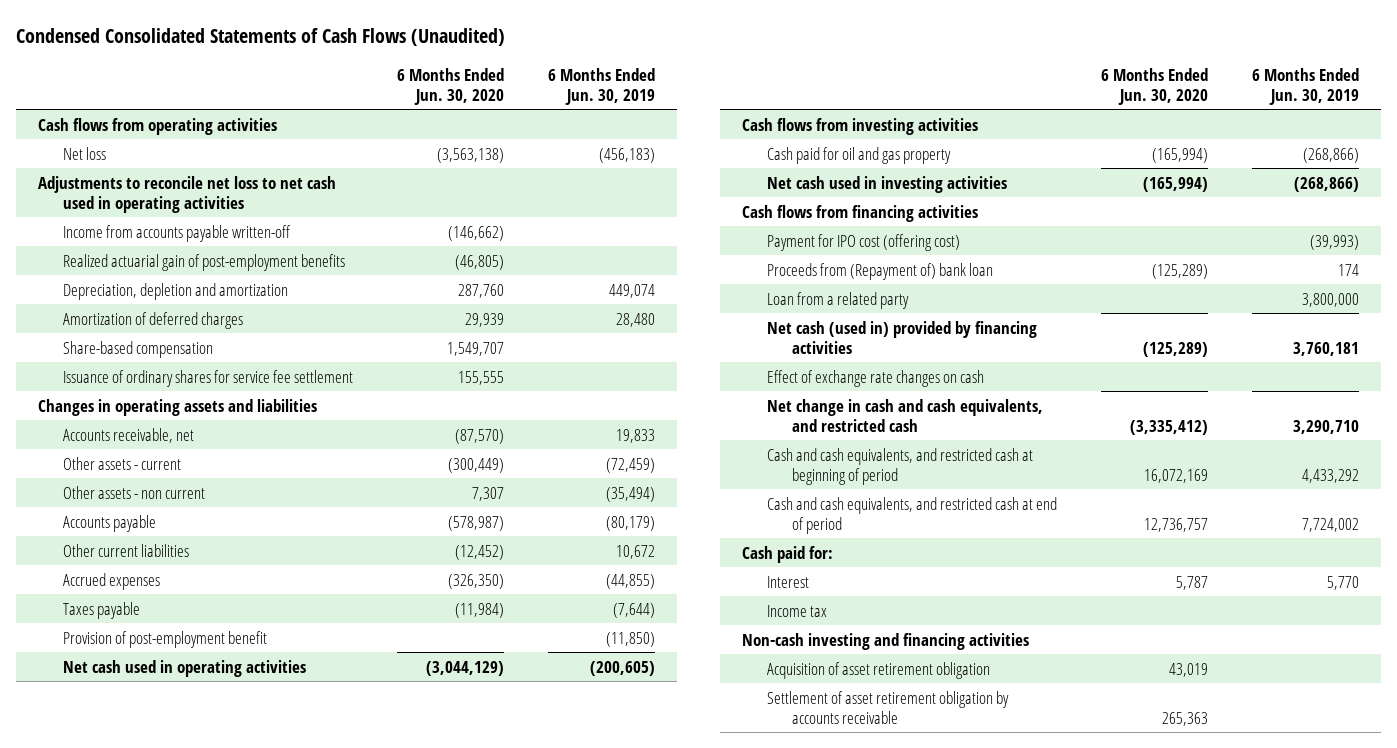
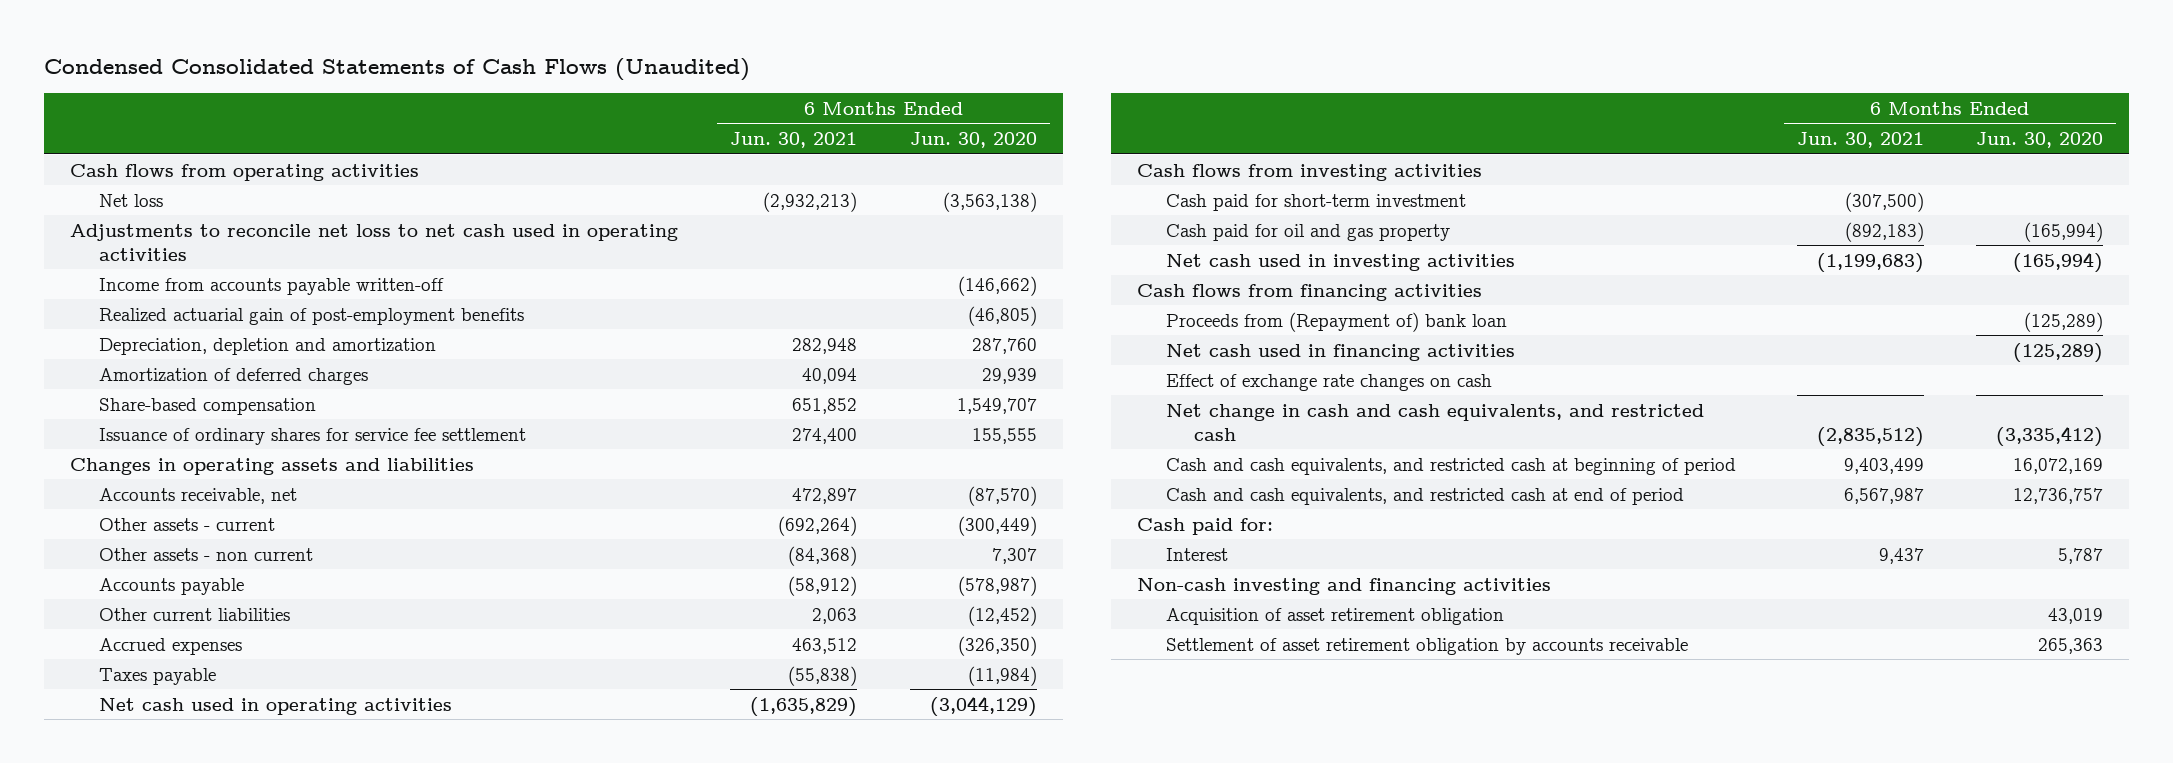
[548,67,656,105] 6 Months Ended Jun. 30, 2019 -> none
none -> [730,132,858,149] Jun. 30, 2021
[63,630,268,648] Provision of post-employment benefit -> none
none -> [1165,193,1466,211] Cash paid for short-term investment
[766,233,960,251] Payment for IPO cost (offering cost) -> none
[766,291,909,309] Loan from a related party -> none
[766,320,1037,354] Net cash (used in) provided by financing activities -> [1165,343,1515,361] Net cash used in financing activities
[766,604,827,617] Income tax -> none

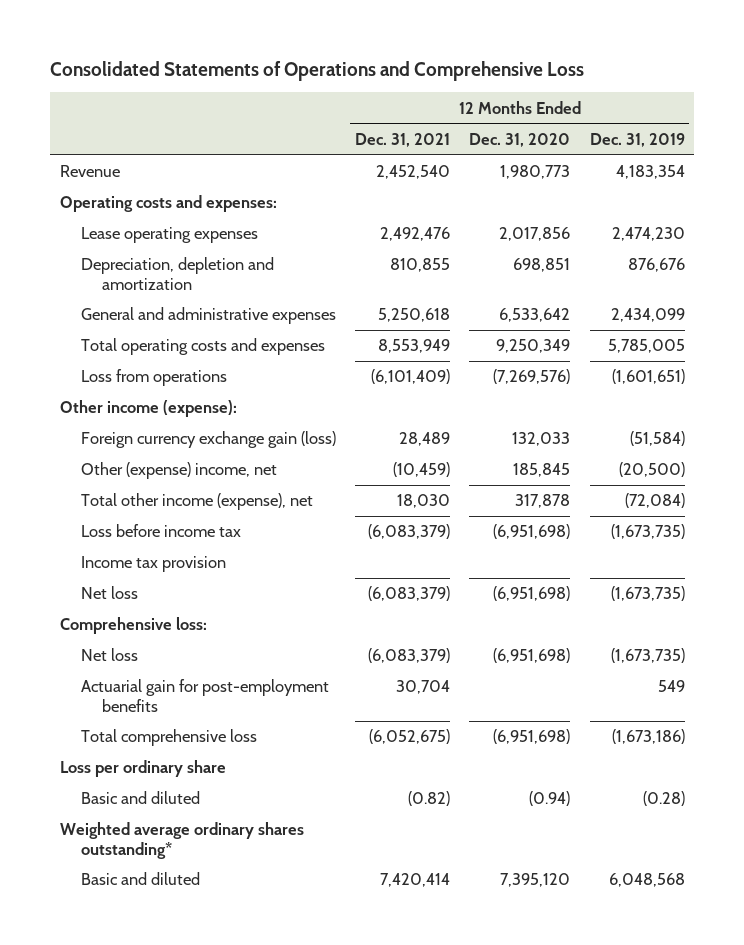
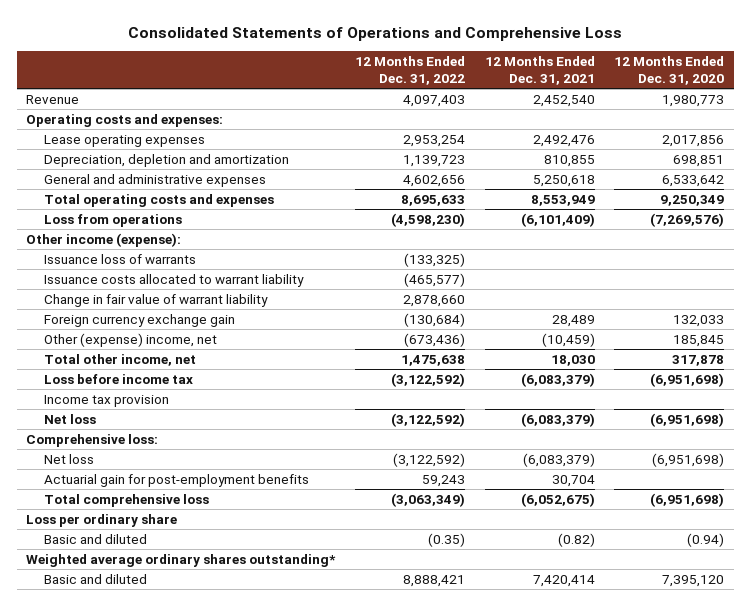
[589,133,685,148] Dec. 31, 2019 -> none
none -> [355,56,466,85] 12 Months Ended Dec. 31, 2022
none -> [44,253,197,264] Issuance loss of warrants
none -> [44,273,305,287] Issuance costs allocated to warrant liability
none -> [44,293,269,307] Change in fair value of warrant liability
[80,431,336,449] Foreign currency exchange gain (loss) -> [44,313,236,327] Foreign currency exchange gain
[80,493,313,511] Total other income (expense), net -> [44,353,197,366] Total other income, net

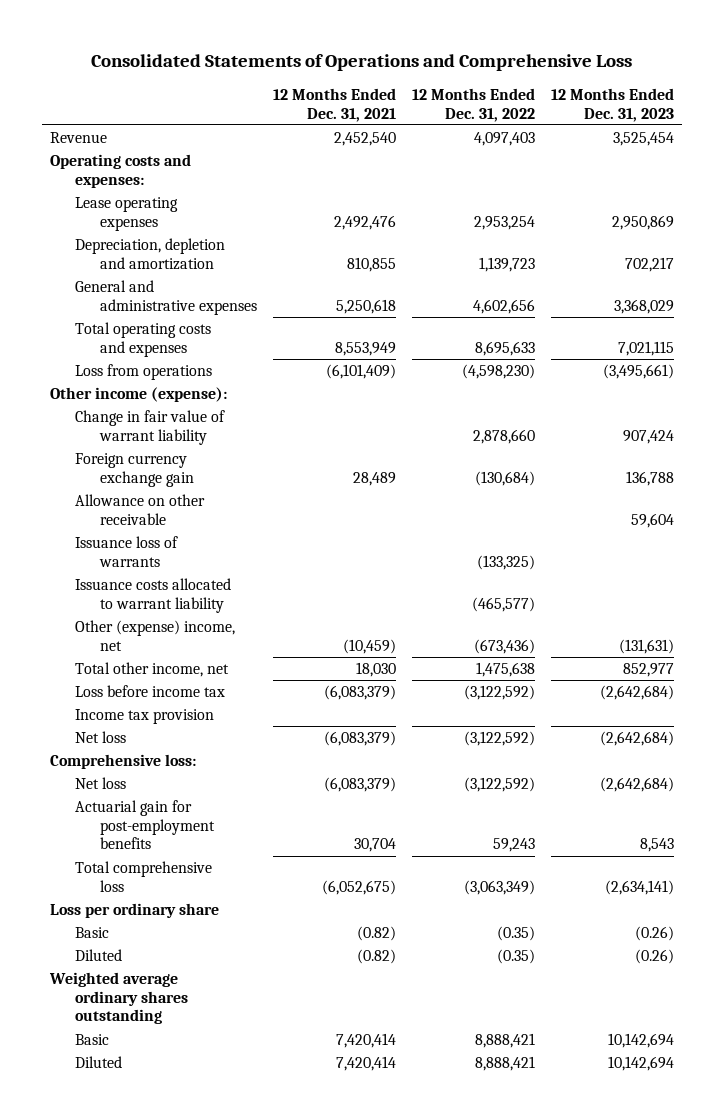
[614,56,725,85] 12 Months Ended Dec. 31, 2020 -> none
none -> [550,87,674,122] 12 Months Ended Dec. 31, 2023
none -> [75,493,206,525] Allowance on other receivable
[44,253,197,264] Issuance loss of warrants -> [75,535,179,567] Issuance loss of warrants
[44,273,305,287] Issuance costs allocated to warrant liability -> [75,577,232,613] Issuance costs allocated to warrant liability
[44,533,148,544] Basic and diluted -> [75,926,110,938] Basic
none -> [75,948,123,961] Diluted
[26,553,337,567] Weighted average ordinary shares outstanding* -> [49,971,189,1025] Weighted average ordinary shares outstanding
[44,573,148,584] Basic and diluted -> [75,1033,110,1045] Basic
none -> [75,1055,123,1068] Diluted

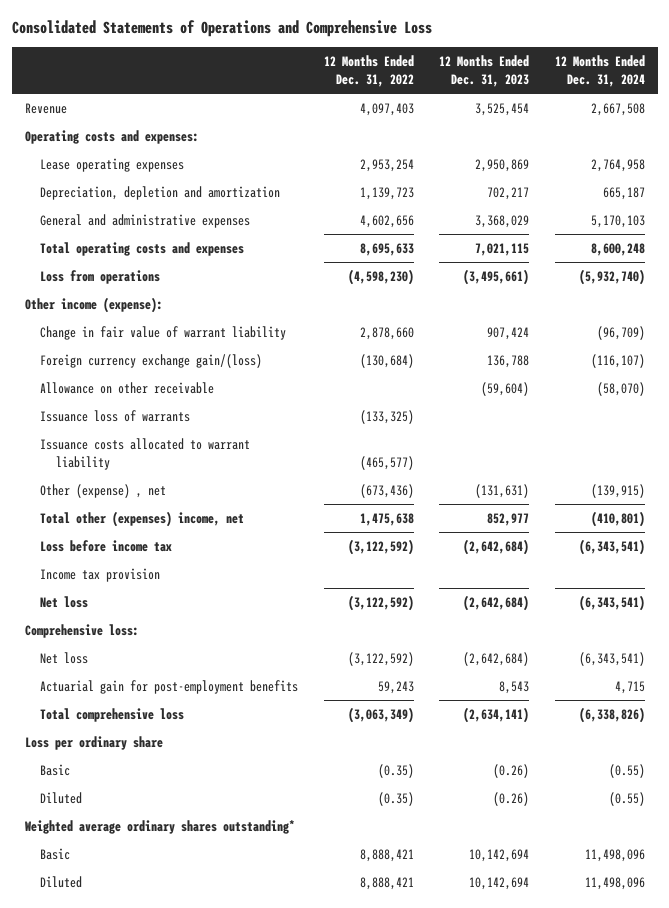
[272,87,396,122] 12 Months Ended Dec. 31, 2021 -> none
none -> [554,54,645,87] 12 Months Ended Dec. 31, 2024
[75,452,194,487] Foreign currency exchange gain -> [40,354,263,369] Foreign currency exchange gain/(loss)
[630,512,674,528] 59,604 -> [481,382,530,397] (59,604)
[75,619,236,651] Other (expense) income, net -> [40,484,167,499] Other (expense) , net
[75,661,230,677] Total other income, net -> [40,511,245,528] Total other (expenses) income, net
[49,971,189,1025] Weighted average ordinary shares outstanding -> [24,820,295,835] Weighted average ordinary shares outstanding*

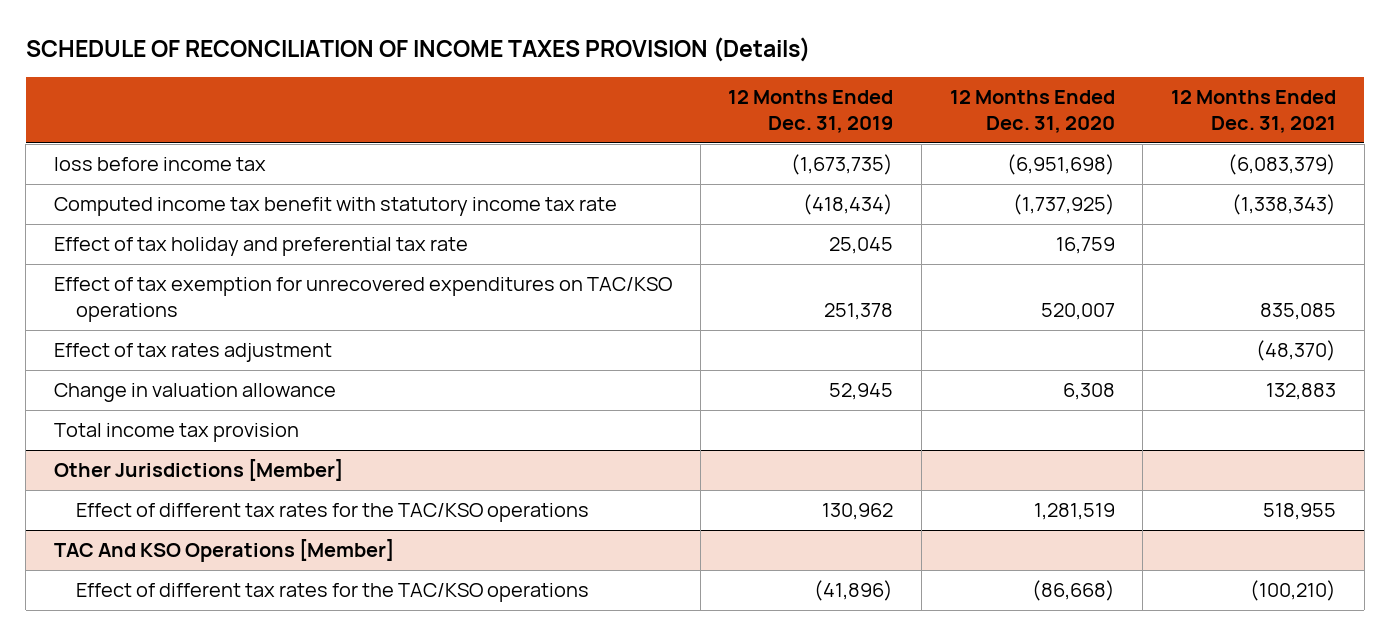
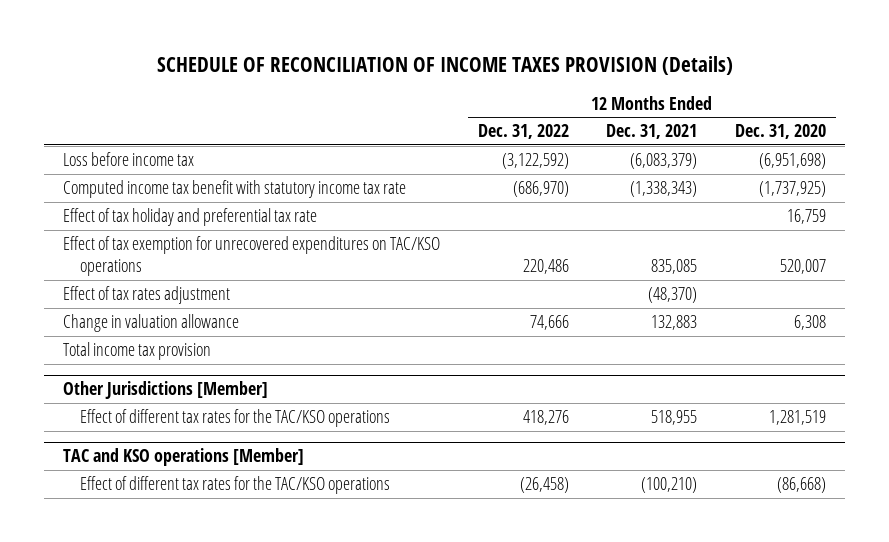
[728,90,894,133] 12 Months Ended Dec. 31, 2019 -> none
none -> [477,124,569,140] Dec. 31, 2022
[53,157,266,172] loss before income tax -> [62,152,194,167] Loss before income tax
[53,539,394,563] TAC And KSO Operations [Member] -> [62,448,304,467] TAC and KSO operations [Member]

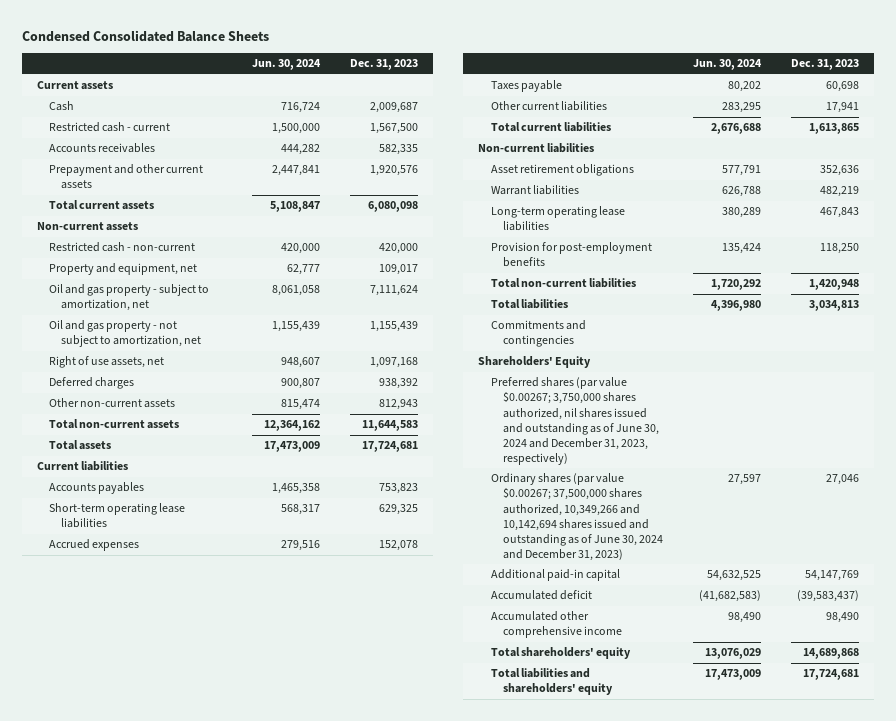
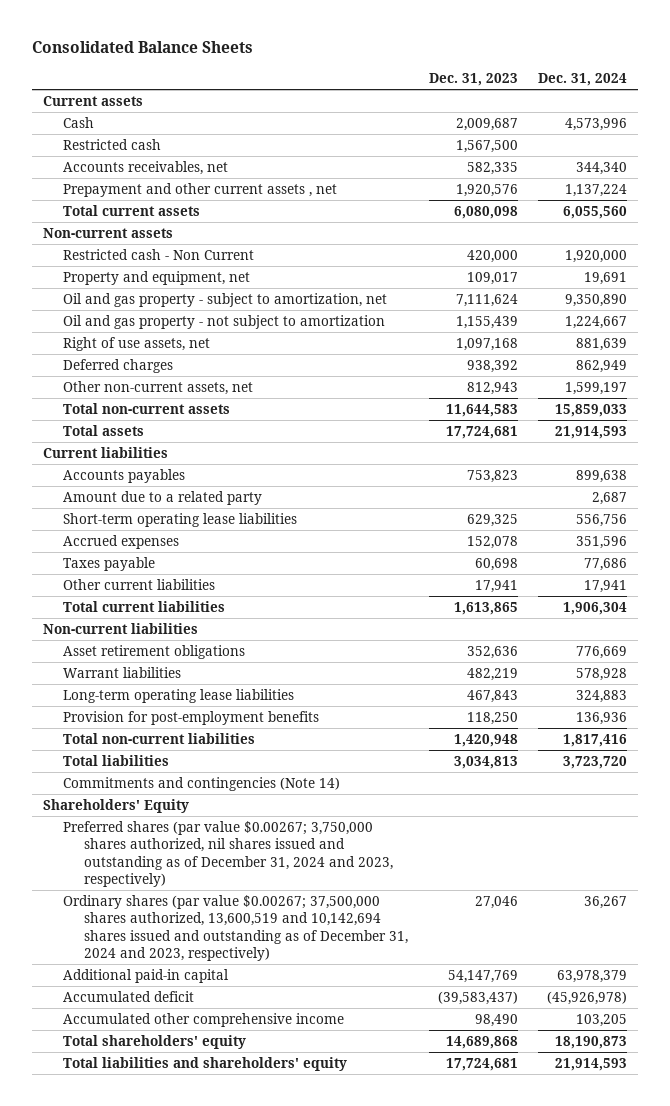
[21,29,269,42] Condensed Consolidated Balance Sheets -> [32,41,254,54] Consolidated Balance Sheets
[251,59,321,71] Jun. 30, 2024 -> none
none -> [538,73,628,87] Dec. 31, 2024
[49,122,171,133] Restricted cash - current -> [63,139,162,151] Restricted cash
[49,143,156,154] Accounts receivables -> [63,161,229,176] Accounts receivables, net
[49,164,204,190] Prepayment and other current assets -> [63,183,338,198] Prepayment and other current assets , net
[49,242,196,253] Restricted cash - non-current -> [63,249,255,261] Restricted cash - Non Current
[49,320,202,348] Oil and gas property - not subject to amortization, net -> [63,315,386,330] Oil and gas property - not subject to amortization
[49,398,176,409] Other non-current assets -> [63,381,254,396] Other non-current assets, net
none -> [63,491,263,506] Amount due to a related party
[490,320,586,348] Commitments and contingencies -> [63,777,341,792] Commitments and contingencies (Note 14)
[490,377,659,465] Preferred shares (par value $0.00267; 3,750,000 shares authorized, nil shares issued and outstanding as of June 30, 2024 and December 31, 2023, respectively) -> [63,821,394,888] Preferred shares (par value $0.00267; 3,750,000 shares authorized, nil shares issued and outstanding as of December 31, 2024 and 2023, respectively)
[490,473,663,561] Ordinary shares (par value $0.00267; 37,500,000 shares authorized, 10,349,266 and 10,142,694 shares issued and outstanding as of June 30, 2024 and December 31, 2023) -> [63,895,409,962] Ordinary shares (par value $0.00267; 37,500,000 shares authorized, 13,600,519 and 10,142,694 shares issued and outstanding as of December 31, 2024 and 2023, respectively)

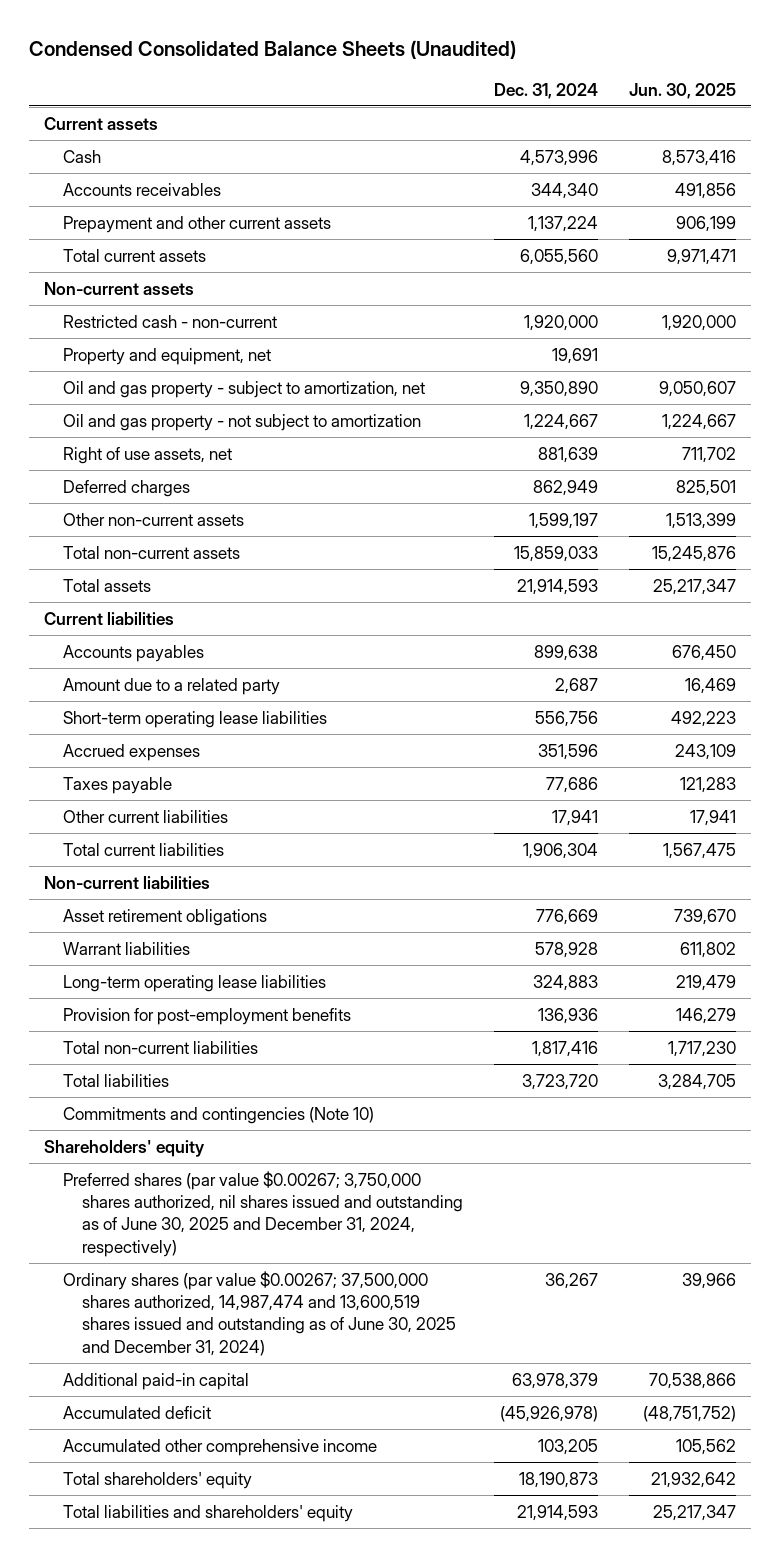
[32,41,254,54] Consolidated Balance Sheets -> [28,39,516,59] Condensed Consolidated Balance Sheets (Unaudited)
[428,73,518,87] Dec. 31, 2023 -> none
none -> [628,82,736,99] Jun. 30, 2025
[63,139,162,151] Restricted cash -> none
[63,161,229,176] Accounts receivables, net -> [63,182,222,196] Accounts receivables
[63,183,338,198] Prepayment and other current assets , net -> [63,215,332,233] Prepayment and other current assets
[63,249,255,261] Restricted cash - Non Current -> [63,314,278,328] Restricted cash - non-current
[63,381,254,396] Other non-current assets, net -> [63,512,245,526] Other non-current assets
[63,777,341,792] Commitments and contingencies (Note 14) -> [63,1106,375,1124] Commitments and contingencies (Note 10)
[42,799,189,814] Shareholders' Equity -> [44,1139,206,1157] Shareholders' equity
[63,821,394,888] Preferred shares (par value $0.00267; 3,750,000 shares authorized, nil shares issued and outstanding as of December 31, 2024 and 2023, respectively) -> [63,1170,464,1257] Preferred shares (par value $0.00267; 3,750,000 shares authorized, nil shares issued and outstanding as of June 30, 2025 and December 31, 2024, respectively)
[63,895,409,962] Ordinary shares (par value $0.00267; 37,500,000 shares authorized, 13,600,519 and 10,142,694 shares issued and outstanding as of December 31, 2024 and 2023, respectively) -> [63,1270,457,1356] Ordinary shares (par value $0.00267; 37,500,000 shares authorized, 14,987,474 and 13,600,519 shares issued and outstanding as of June 30, 2025 and December 31, 2024)

